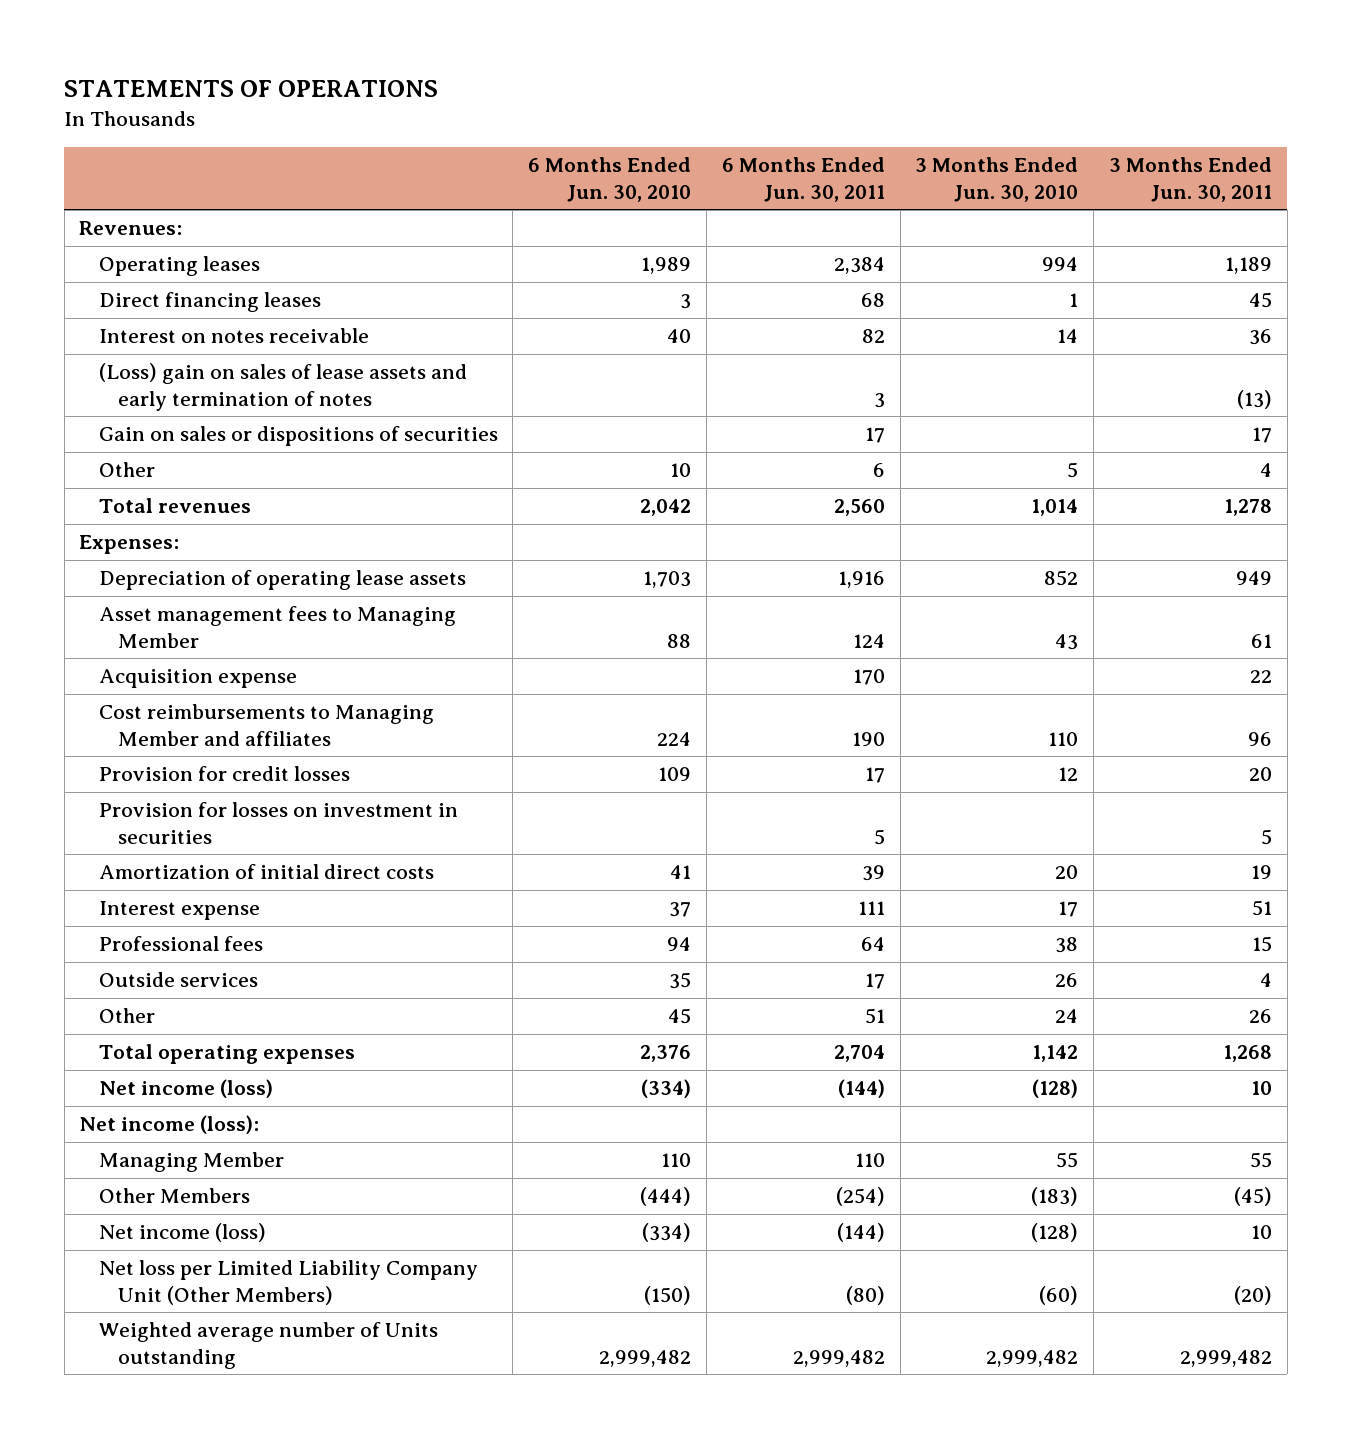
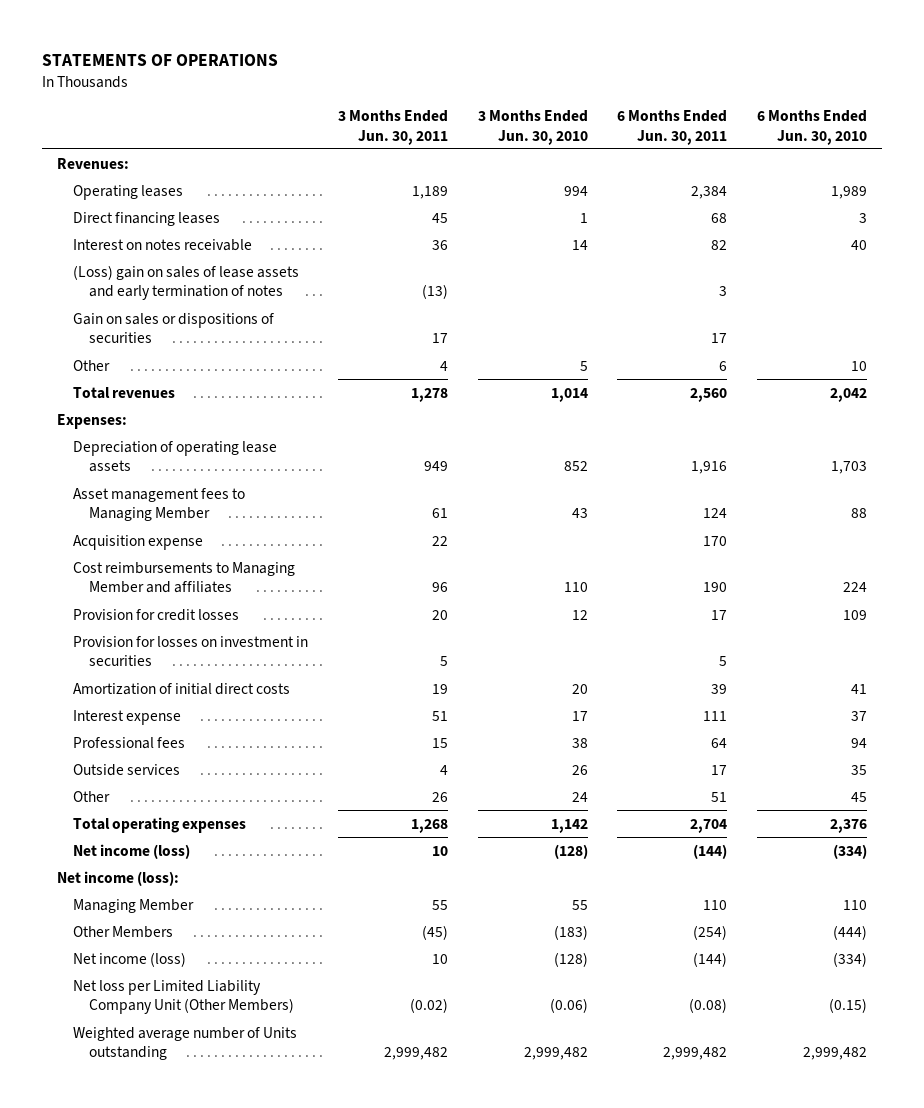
[644,1285,692,1305] (150) -> [829,998,868,1014] (0.15)
[845,1285,885,1305] (80) -> [689,998,728,1014] (0.08)
[1039,1285,1079,1305] (60) -> [549,998,588,1014] (0.06)
[1234,1285,1273,1305] (20) -> [409,998,448,1014] (0.02)

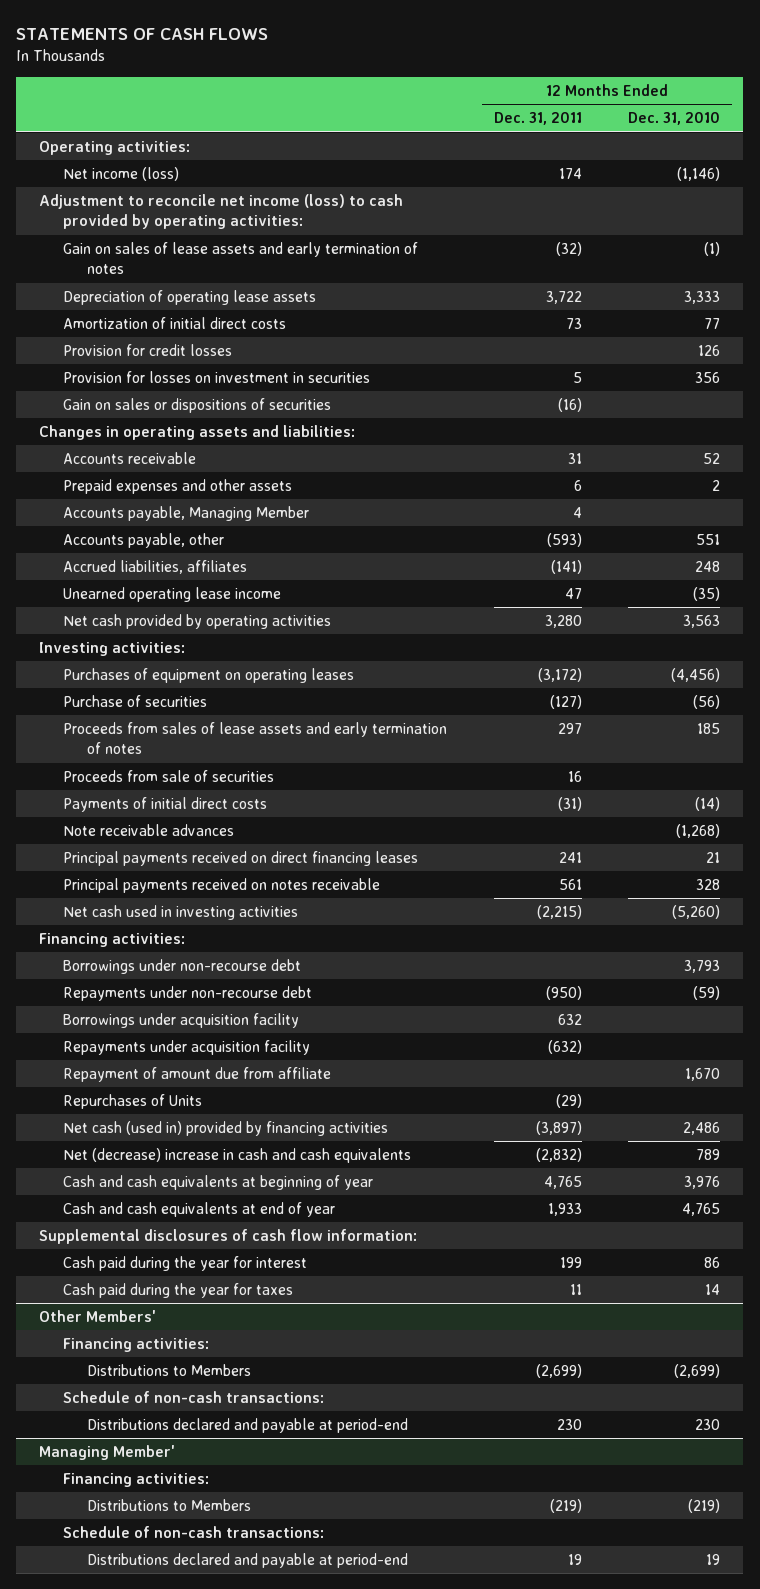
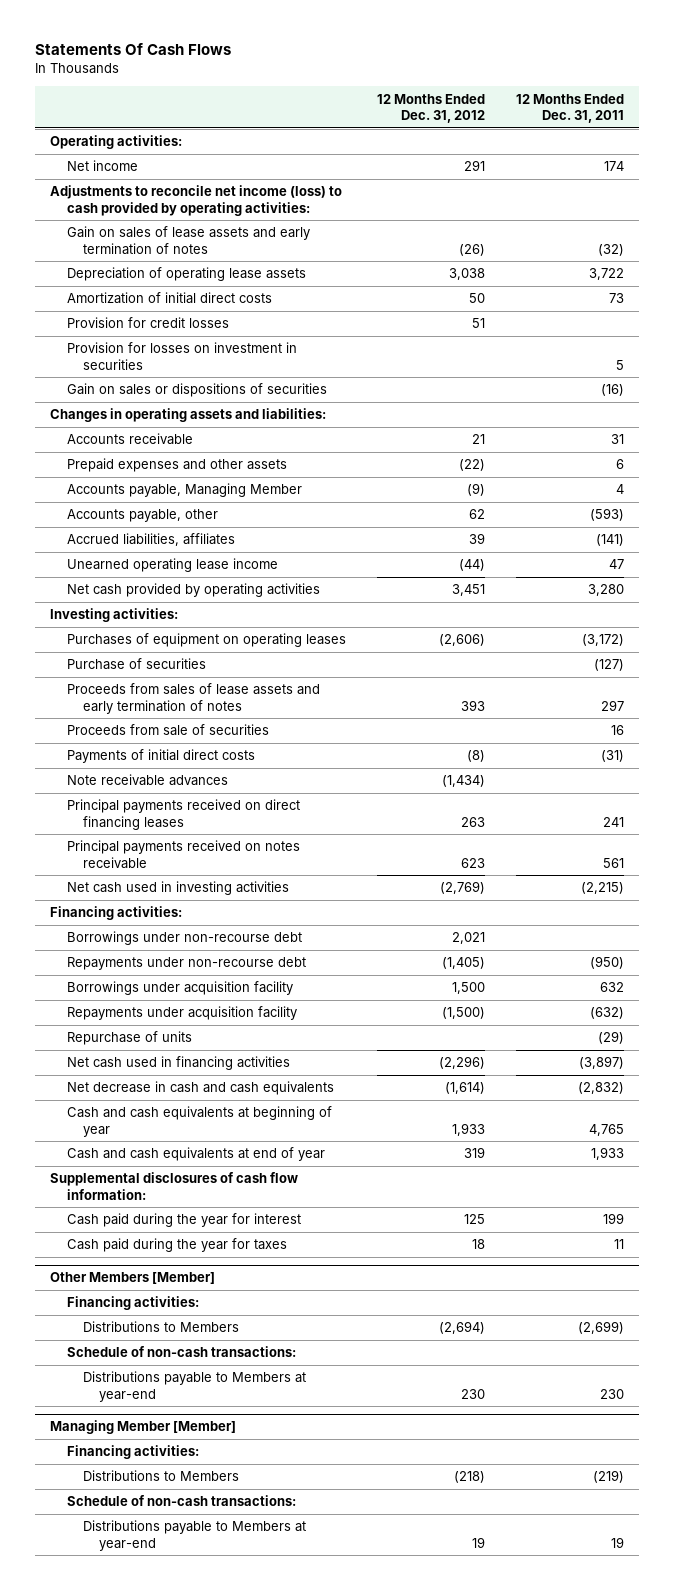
[16,28,269,41] STATEMENTS OF CASH FLOWS -> [34,43,231,56] Statements Of Cash Flows
[628,112,721,126] Dec. 31, 2010 -> none
none -> [376,93,485,124] 12 Months Ended Dec. 31, 2012
[63,166,180,181] Net income (loss) -> [66,160,138,172] Net income
[39,193,404,230] Adjustment to reconcile net income (loss) to cash provided by operating activities: -> [50,185,343,216] Adjustments to reconcile net income (loss) to cash provided by operating activities:
[63,1066,332,1082] Repayment of amount due from affiliate -> none
[63,1093,203,1109] Repurchases of Units -> [66,1031,192,1046] Repurchase of units
[63,1120,389,1136] Net cash (used in) provided by financing activities -> [66,1056,290,1071] Net cash used in financing activities
[63,1147,412,1163] Net (decrease) increase in cash and cash equivalents -> [66,1081,334,1096] Net decrease in cash and cash equivalents
[39,1309,157,1322] Other Members' -> [50,1272,216,1285] Other Members [Member]
[87,1417,409,1433] Distributions declared and payable at period-end -> none
none -> [82,1371,306,1402] Distributions payable to Members at year-end
[39,1444,176,1460] Managing Member' -> [50,1420,237,1435] Managing Member [Member]
[87,1552,409,1568] Distributions declared and payable at period-end -> none
none -> [82,1520,306,1551] Distributions payable to Members at year-end

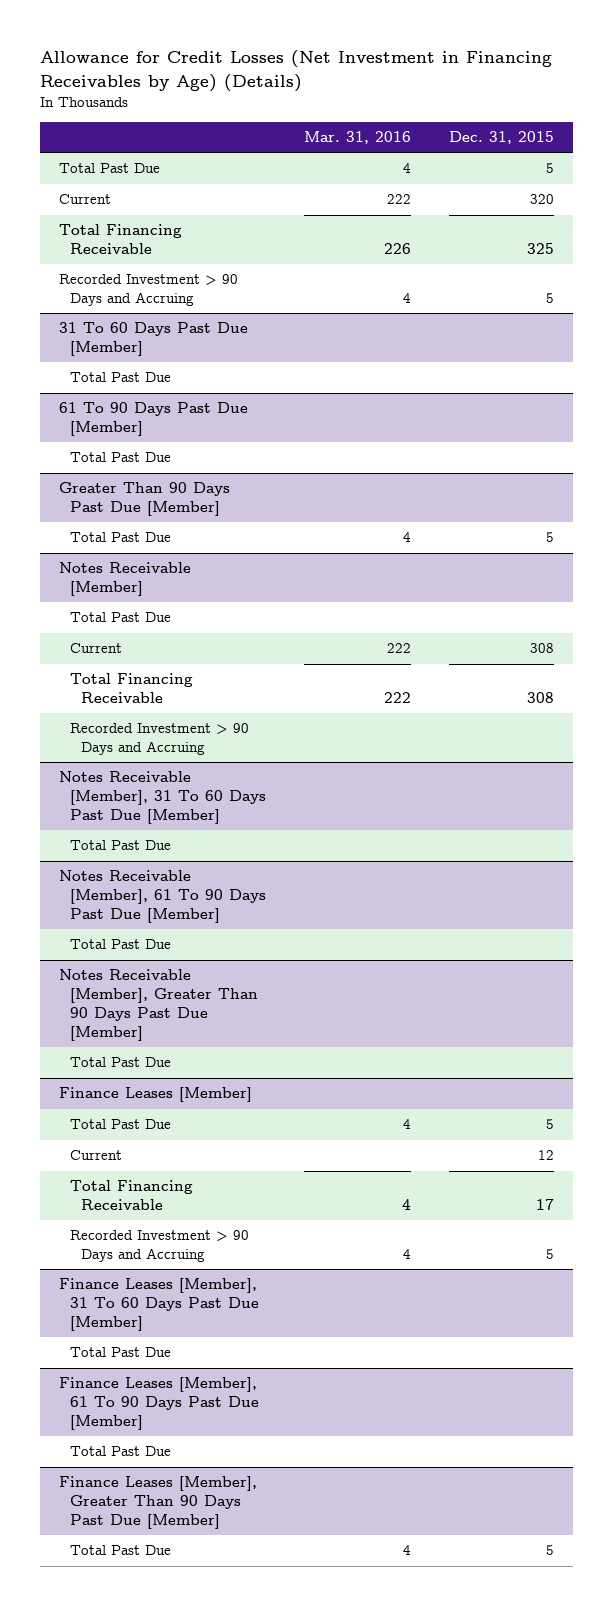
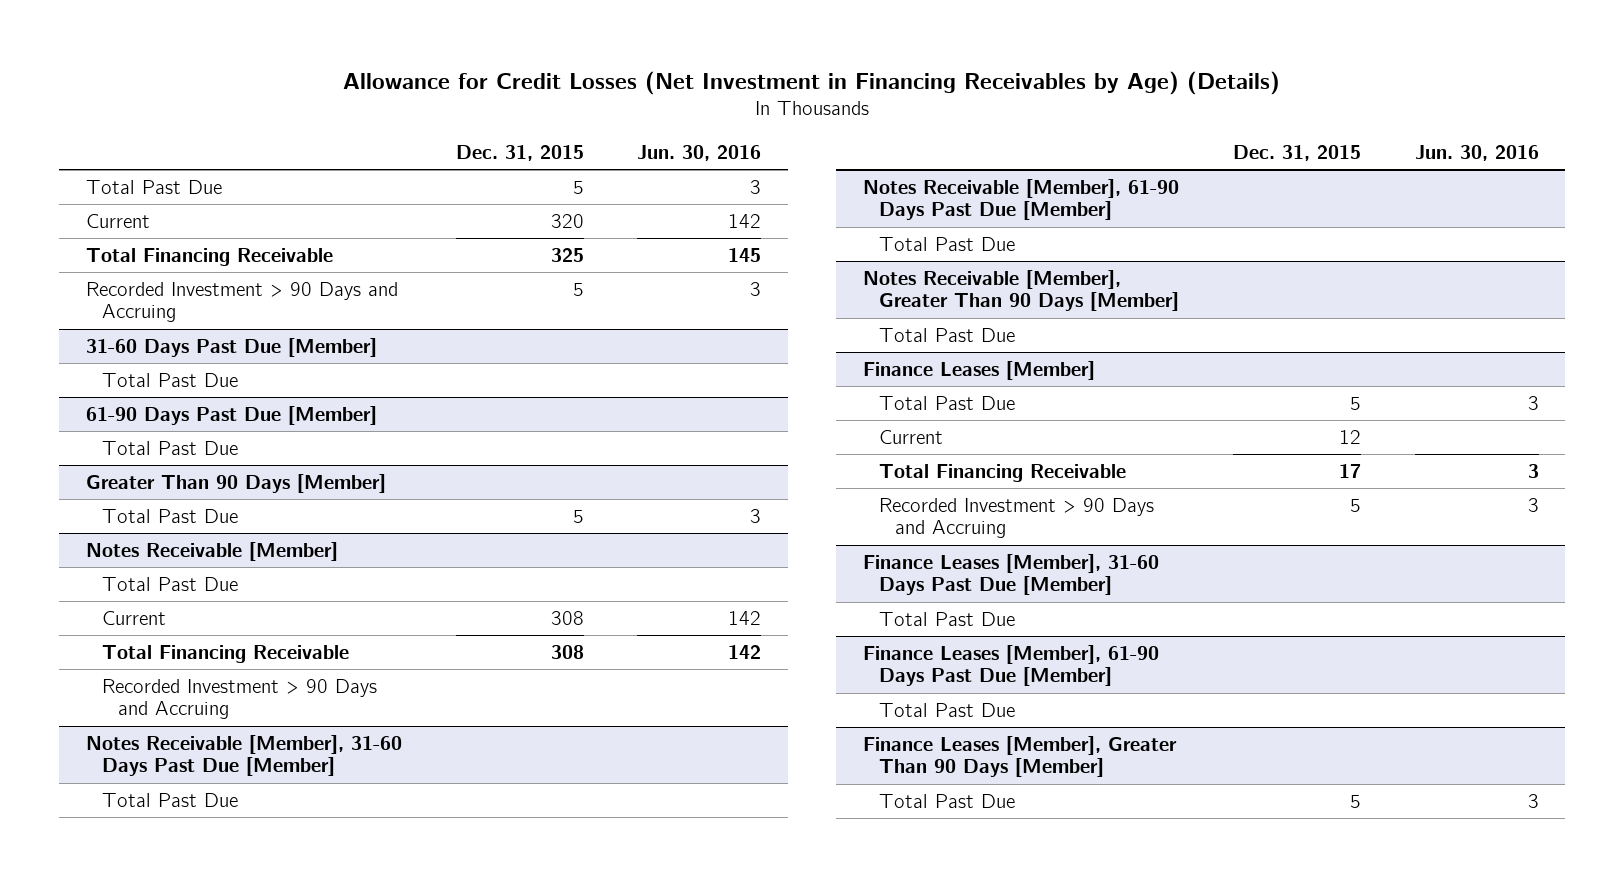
[304,131,412,145] Mar. 31, 2016 -> none
none -> [637,144,762,161] Jun. 30, 2016
[59,322,249,357] 31 To 60 Days Past Due [Member] -> [85,337,377,357] 31-60 Days Past Due [Member]
[59,402,249,437] 61 To 90 Days Past Due [Member] -> [85,405,377,425] 61-90 Days Past Due [Member]
[59,482,231,517] Greater Than 90 Days Past Due [Member] -> [85,473,386,493] Greater Than 90 Days [Member]
[59,771,267,824] Notes Receivable [Member], 31 To 60 Days Past Due [Member] -> [85,734,402,777] Notes Receivable [Member], 31-60 Days Past Due [Member]
[59,870,267,923] Notes Receivable [Member], 61 To 90 Days Past Due [Member] -> [863,178,1180,221] Notes Receivable [Member], 61-90 Days Past Due [Member]
[59,969,259,1041] Notes Receivable [Member], Greater Than 90 Days Past Due [Member] -> [863,269,1180,312] Notes Receivable [Member], Greater Than 90 Days [Member]
[59,1278,260,1331] Finance Leases [Member], 31 To 60 Days Past Due [Member] -> [863,553,1160,596] Finance Leases [Member], 31-60 Days Past Due [Member]
[59,1377,260,1430] Finance Leases [Member], 61 To 90 Days Past Due [Member] -> [863,644,1160,687] Finance Leases [Member], 61-90 Days Past Due [Member]
[59,1476,258,1529] Finance Leases [Member], Greater Than 90 Days Past Due [Member] -> [863,735,1178,778] Finance Leases [Member], Greater Than 90 Days [Member]

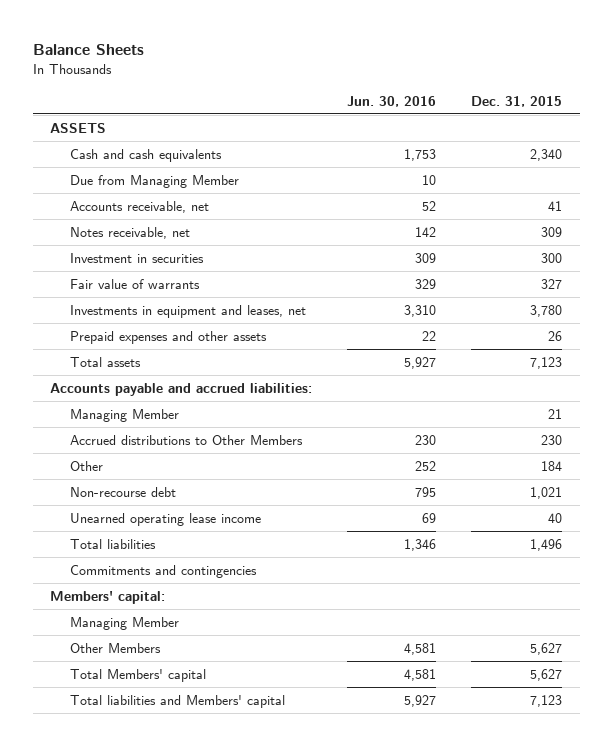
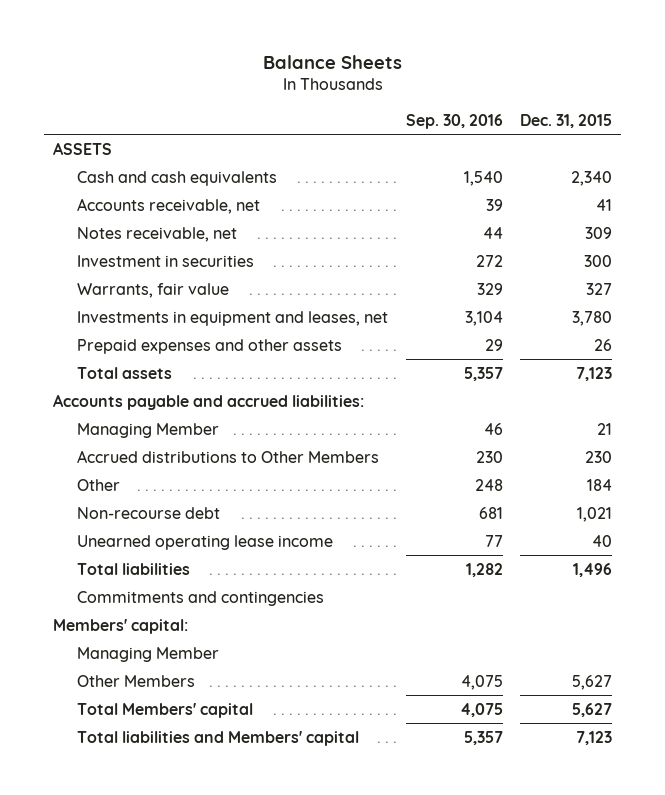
[347,95,437,107] Jun. 30, 2016 -> none
none -> [405,113,503,129] Sep. 30, 2016
[69,174,239,188] Due from Managing Member -> none
[69,278,200,289] Fair value of warrants -> [77,282,230,298] Warrants, fair value

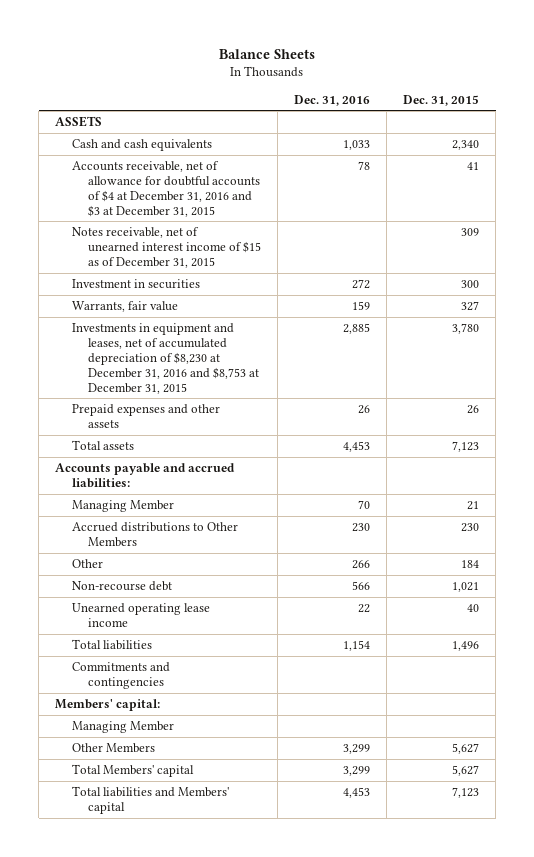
[405,113,503,129] Sep. 30, 2016 -> none
none -> [294,94,371,106] Dec. 31, 2016
[77,197,261,214] Accounts receivable, net -> [71,161,261,217] Accounts receivable, net of allowance for doubtful accounts of $4 at December 31, 2016 and $3 at December 31, 2015
[77,226,238,242] Notes receivable, net -> [71,227,262,268] Notes receivable, net of unearned interest income of $15 as of December 31, 2015
[77,310,389,326] Investments in equipment and leases, net -> [71,323,260,394] Investments in equipment and leases, net of accumulated depreciation of $8,230 at December 31, 2016 and $8,753 at December 31, 2015

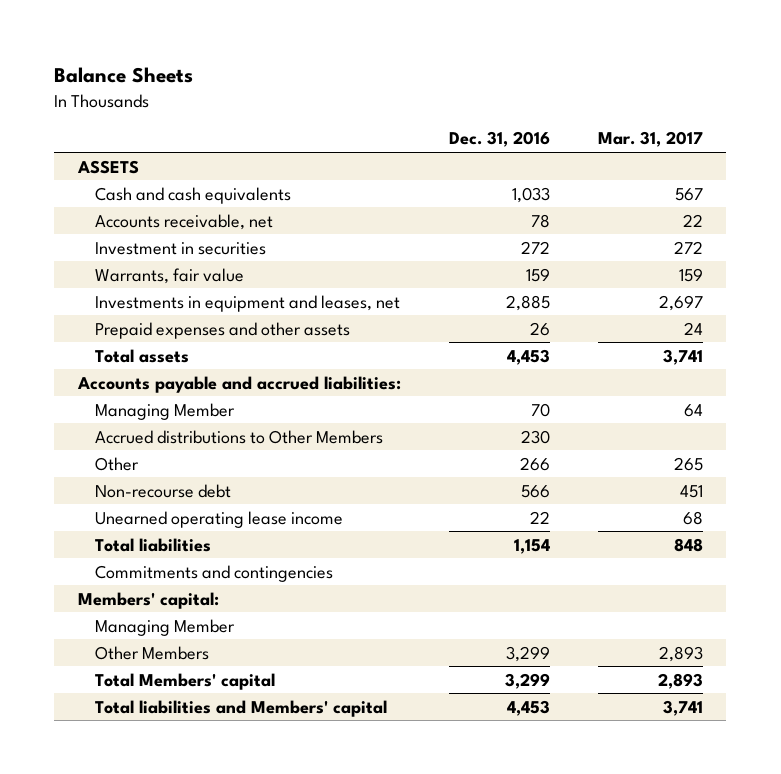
[403,94,480,106] Dec. 31, 2015 -> none
none -> [597,131,703,148] Mar. 31, 2017
[71,227,262,268] Notes receivable, net of unearned interest income of $15 as of December 31, 2015 -> none
[71,161,261,217] Accounts receivable, net of allowance for doubtful accounts of $4 at December 31, 2016 and $3 at December 31, 2015 -> [94,213,273,230] Accounts receivable, net
[71,323,260,394] Investments in equipment and leases, net of accumulated depreciation of $8,230 at December 31, 2016 and $8,753 at December 31, 2015 -> [94,294,400,312] Investments in equipment and leases, net

